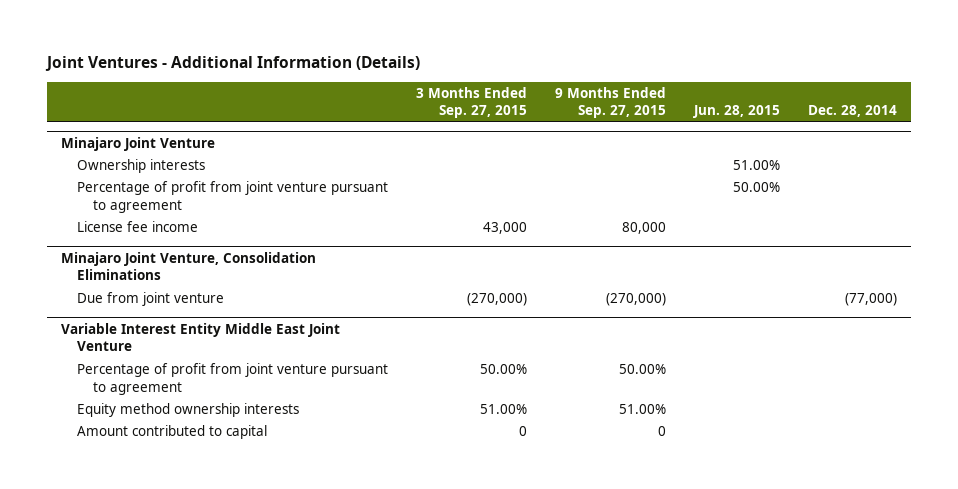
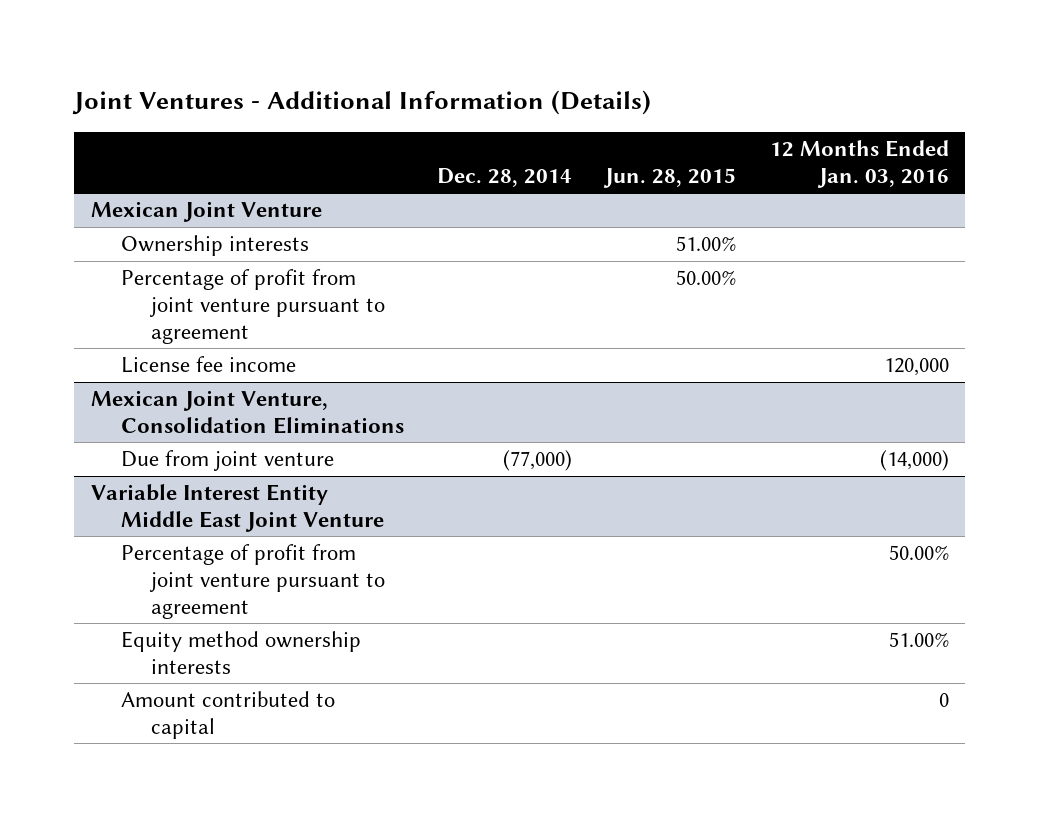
[416,86,528,119] 3 Months Ended Sep. 27, 2015 -> none
[554,86,666,119] 9 Months Ended Sep. 27, 2015 -> none
none -> [769,140,949,189] 12 Months Ended Jan. 03, 2016
[61,136,216,151] Minajaro Joint Venture -> [90,201,322,223] Mexican Joint Venture
[61,251,317,281] Minajaro Joint Venture, Consolidation Eliminations -> [90,390,404,434] Mexican Joint Venture, Consolidation Eliminations

